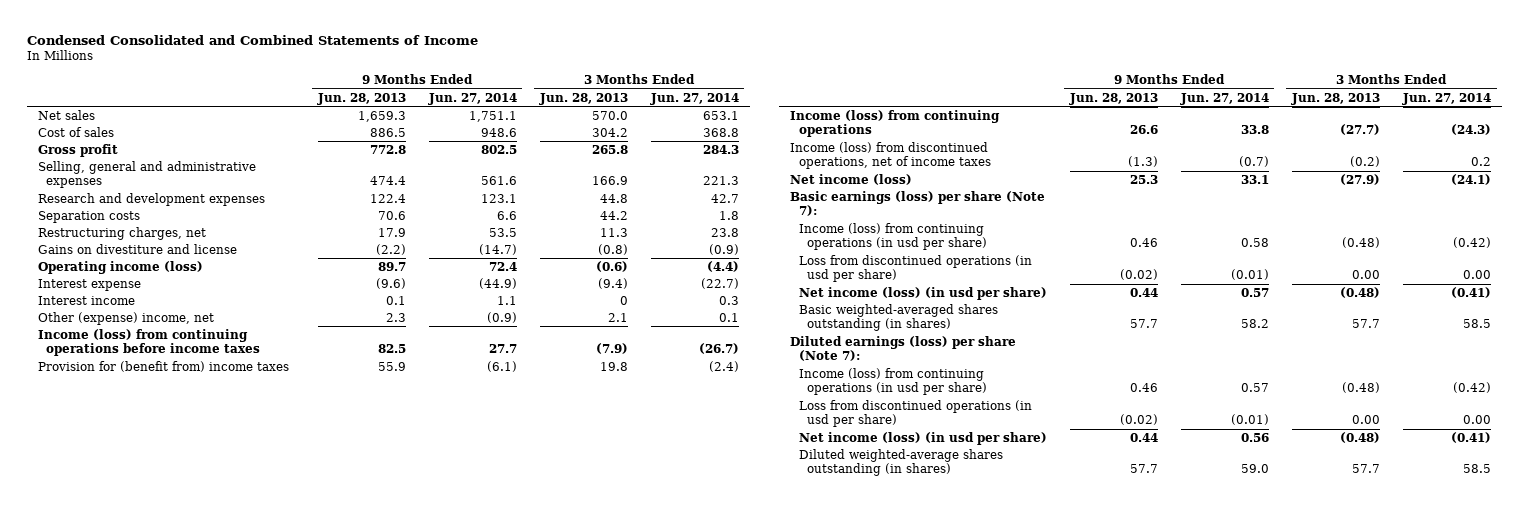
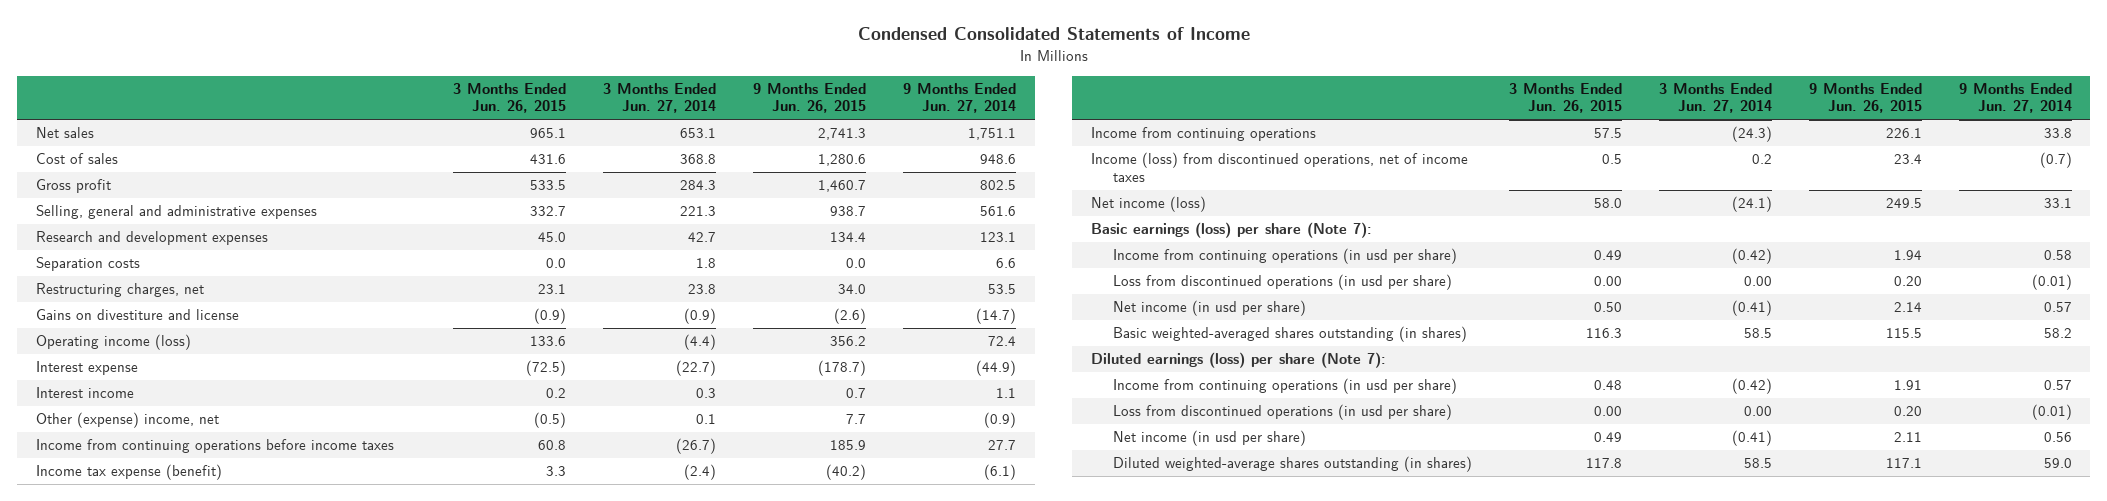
[26,34,478,45] Condensed Consolidated and Combined Statements of Income -> [857,27,1250,41] Condensed Consolidated Statements of Income
[316,92,406,105] Jun. 28, 2013 -> none
[538,92,628,105] Jun. 28, 2013 -> none
none -> [453,82,567,114] 3 Months Ended Jun. 26, 2015
none -> [753,82,867,114] 9 Months Ended Jun. 26, 2015
[38,328,261,357] Income (loss) from continuing operations before income taxes -> [35,439,394,454] Income from continuing operations before income taxes
[38,360,290,372] Provision for (benefit from) income taxes -> [35,464,222,481] Income tax expense (benefit)
[790,109,1001,138] Income (loss) from continuing operations -> [1090,127,1316,142] Income from continuing operations
[798,222,987,251] Income (loss) from continuing operations (in usd per share) -> [1112,248,1457,265] Income from continuing operations (in usd per share)
[798,286,1047,300] Net income (loss) (in usd per share) -> [1112,300,1306,317] Net income (in usd per share)
[798,367,987,396] Income (loss) from continuing operations (in usd per share) -> [1112,378,1457,395] Income from continuing operations (in usd per share)
[798,431,1047,445] Net income (loss) (in usd per share) -> [1112,430,1306,447] Net income (in usd per share)

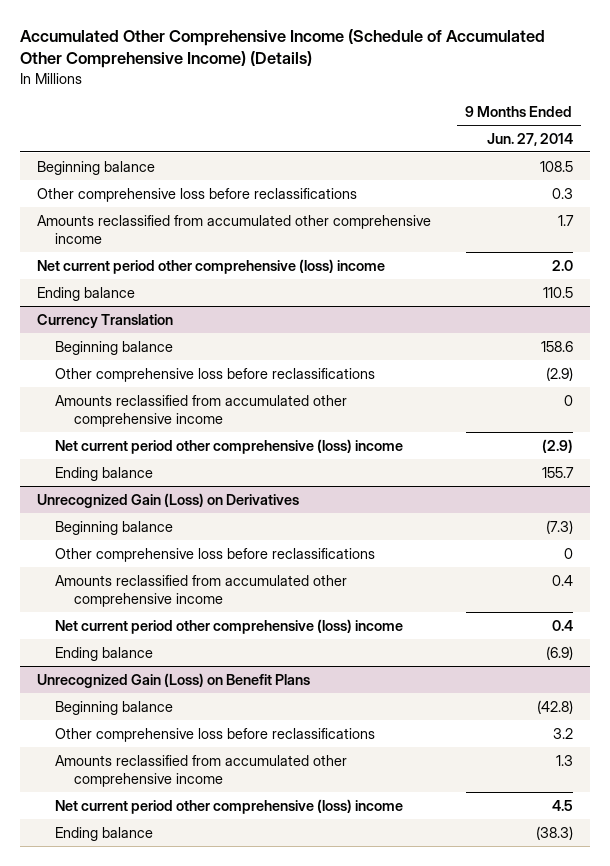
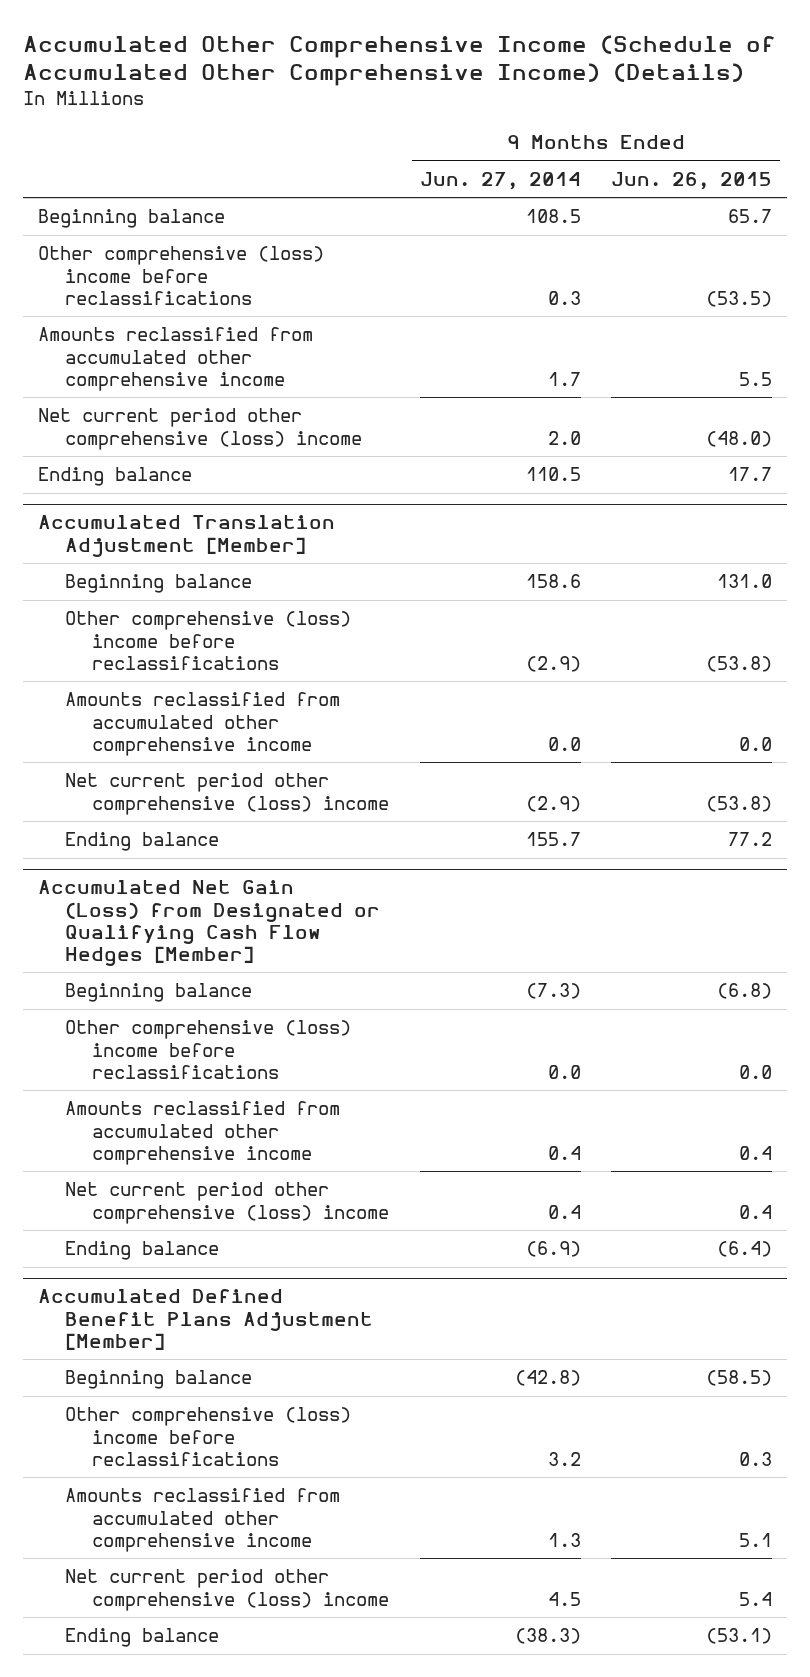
none -> [611,171,773,190] Jun. 26, 2015
[37,187,358,202] Other comprehensive loss before reclassifications -> [37,246,324,305] Other comprehensive (loss) income before reclassifications
[37,313,174,328] Currency Translation -> none
none -> [37,515,335,557] Accumulated Translation Adjustment [Member]
[55,367,376,382] Other comprehensive loss before reclassifications -> [65,611,352,670] Other comprehensive (loss) income before reclassifications
[563,394,573,406] 0 -> [547,736,581,751] 0.0
[37,492,300,508] Unrecognized Gain (Loss) on Derivatives -> none
none -> [37,880,381,967] Accumulated Net Gain (Loss) from Designated or Qualifying Cash Flow Hedges [Member]
[55,547,376,562] Other comprehensive loss before reclassifications -> [65,1020,352,1079] Other comprehensive (loss) income before reclassifications
[563,547,573,559] 0 -> [547,1064,581,1079] 0.0
[37,672,311,688] Unrecognized Gain (Loss) on Benefit Plans -> none
none -> [37,1289,374,1350] Accumulated Defined Benefit Plans Adjustment [Member]
[55,727,376,742] Other comprehensive loss before reclassifications -> [65,1407,352,1466] Other comprehensive (loss) income before reclassifications

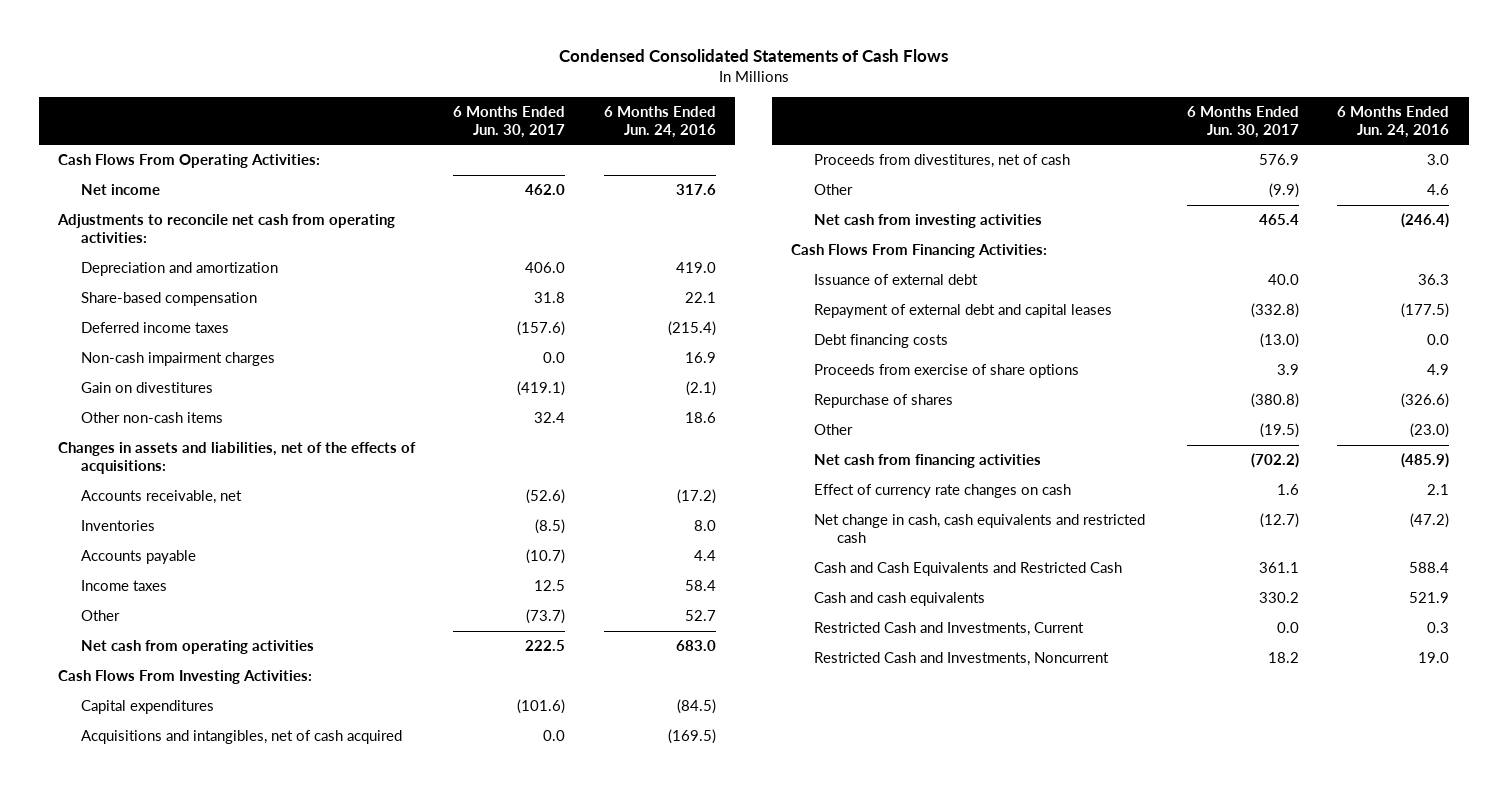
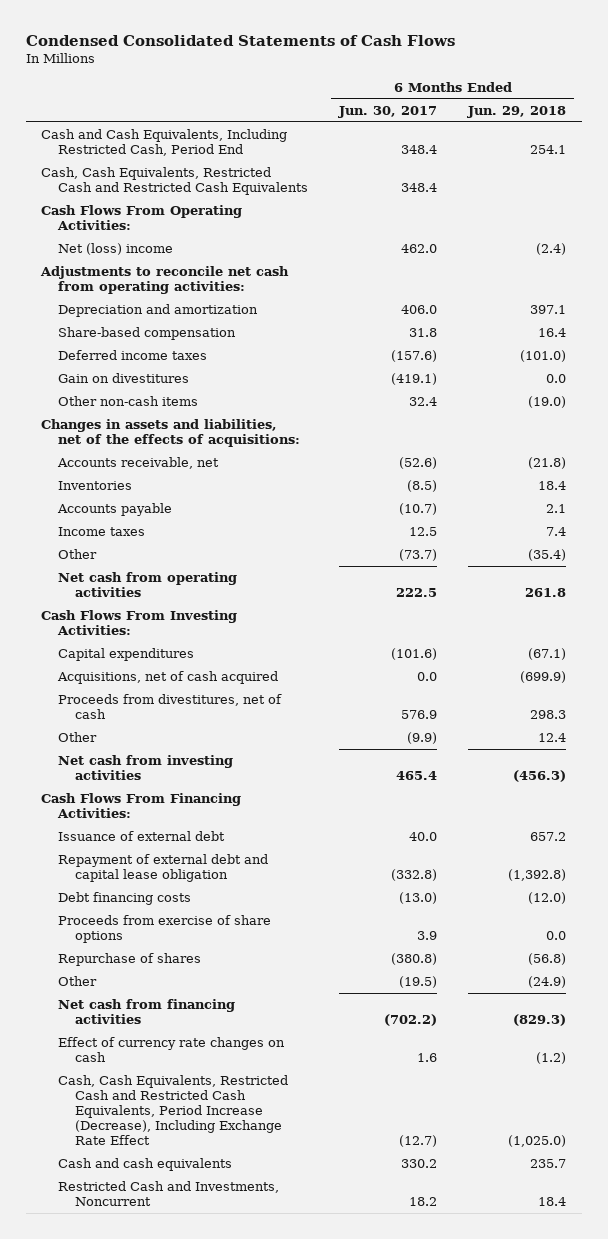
[603,106,716,139] 6 Months Ended Jun. 24, 2016 -> none
none -> [467,105,567,118] Jun. 29, 2018
none -> [41,129,288,157] Cash and Cash Equivalents, Including Restricted Cash, Period End
none -> [41,167,308,196] Cash, Cash Equivalents, Restricted Cash and Restricted Cash Equivalents
[80,184,160,196] Net income -> [57,243,173,256] Net (loss) income
[80,352,275,367] Non-cash impairment charges -> none
[80,730,402,745] Acquisitions and intangibles, net of cash acquired -> [56,671,278,685] Acquisitions, net of cash acquired
[814,304,1113,319] Repayment of external debt and capital leases -> [57,854,268,883] Repayment of external debt and capital lease obligation
[814,562,1123,577] Cash and Cash Equivalents and Restricted Cash -> none
[814,514,1146,544] Net change in cash, cash equivalents and restricted cash -> [57,1075,288,1146] Cash, Cash Equivalents, Restricted Cash and Restricted Cash Equivalents, Period Increase (Decrease), Including Exchange Rate Effect
[814,622,1085,637] Restricted Cash and Investments, Current -> none

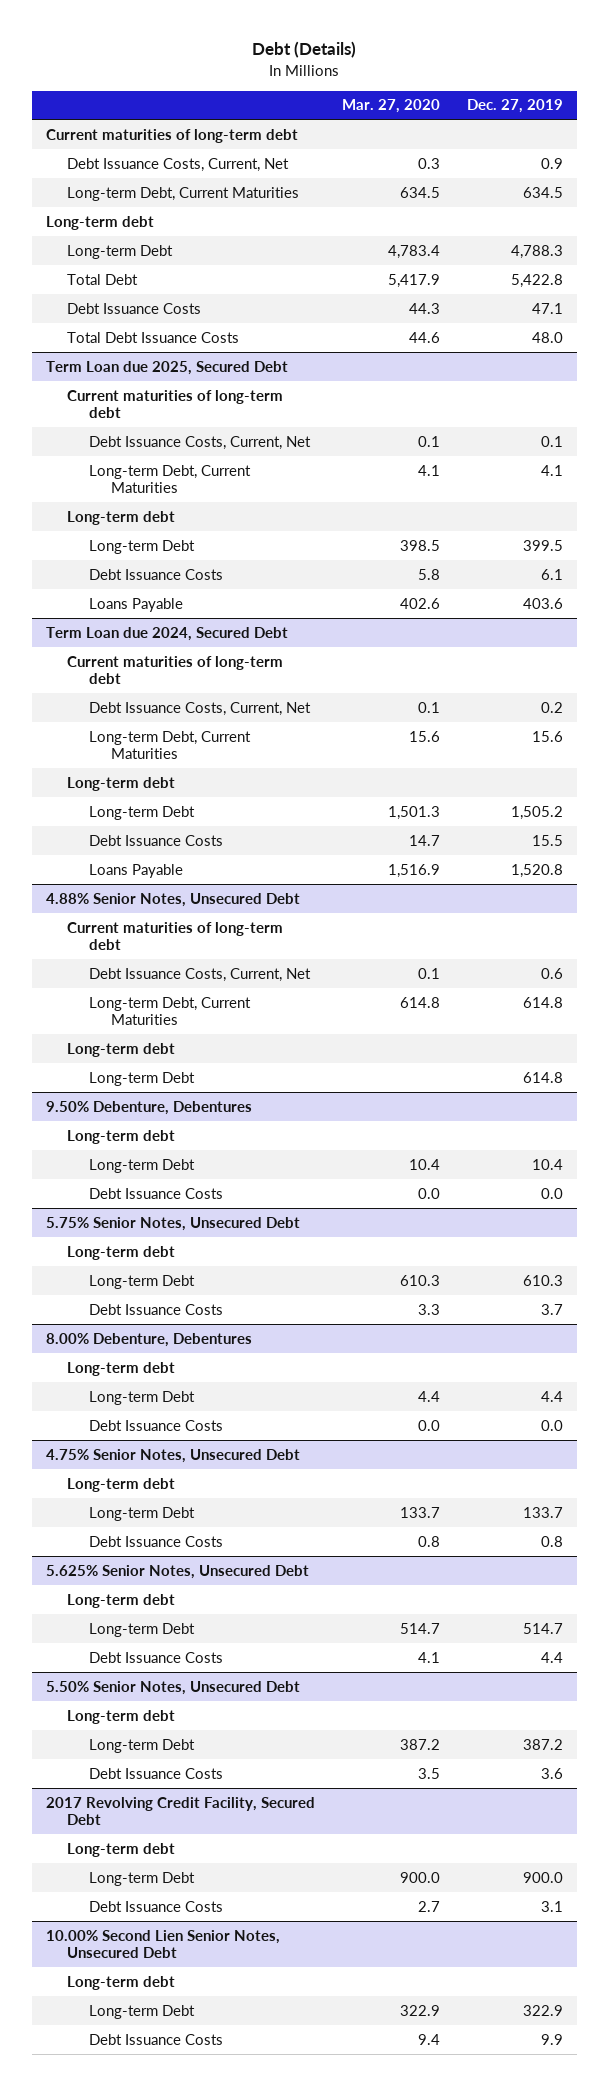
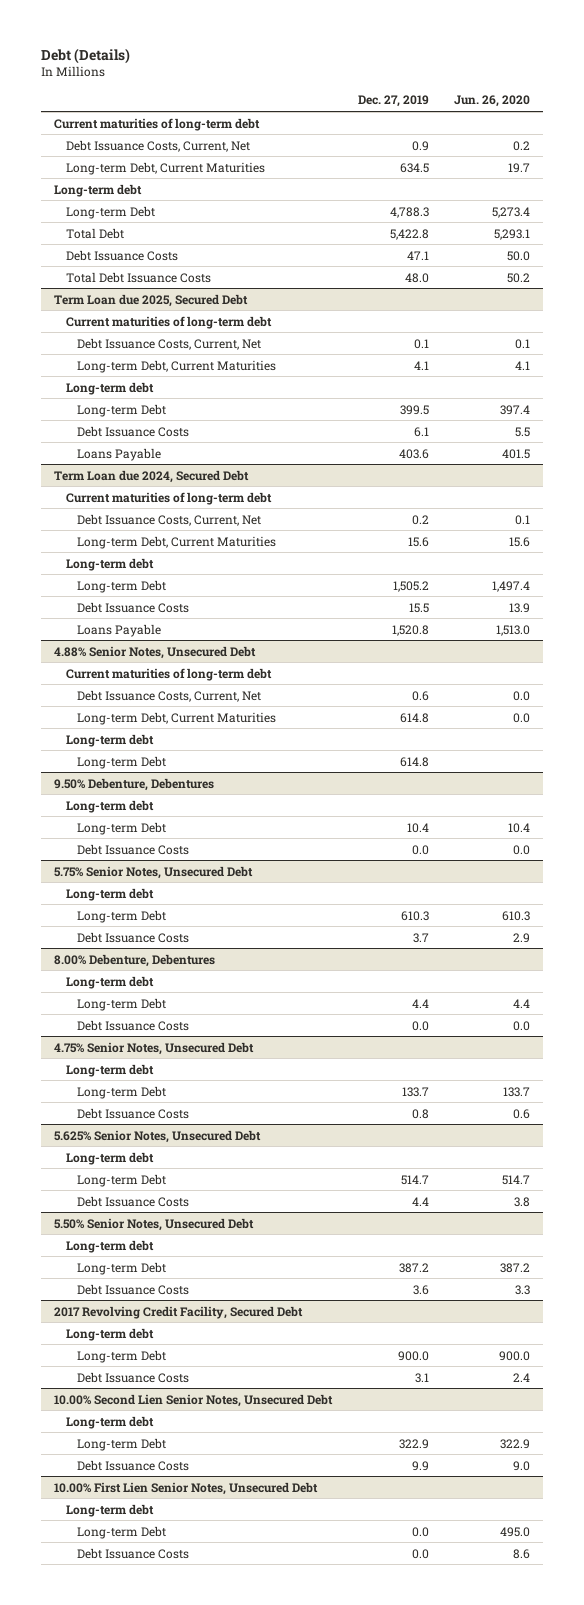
[341,99,440,114] Mar. 27, 2020 -> none
none -> [454,95,531,108] Jun. 26, 2020
none -> [54,1481,319,1495] 10.00% First Lien Senior Notes, Unsecured Debt
none -> [65,1503,154,1517] Long-term debt
none -> [77,1525,167,1539] Long-term Debt
none -> [77,1547,190,1559] Debt Issuance Costs

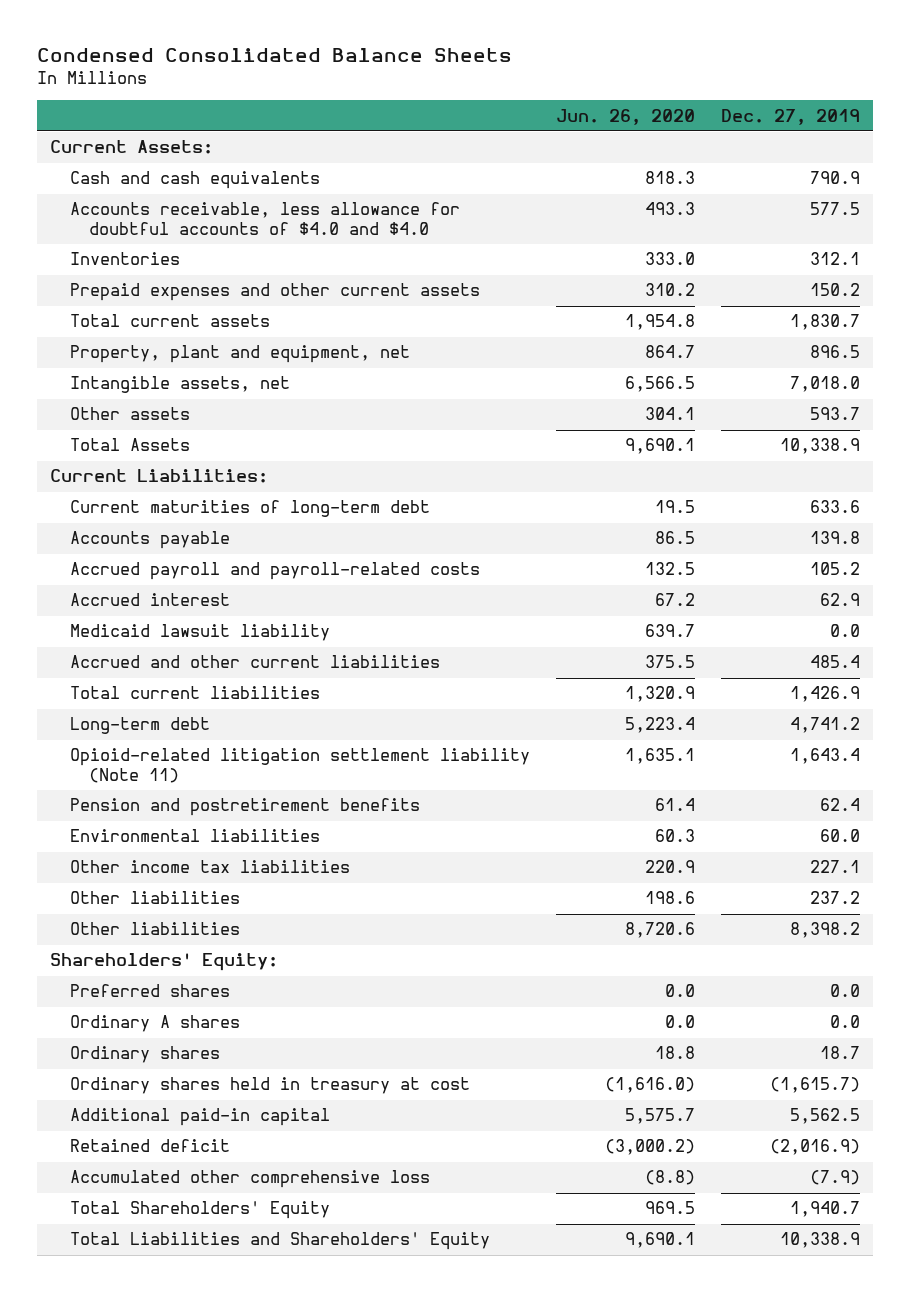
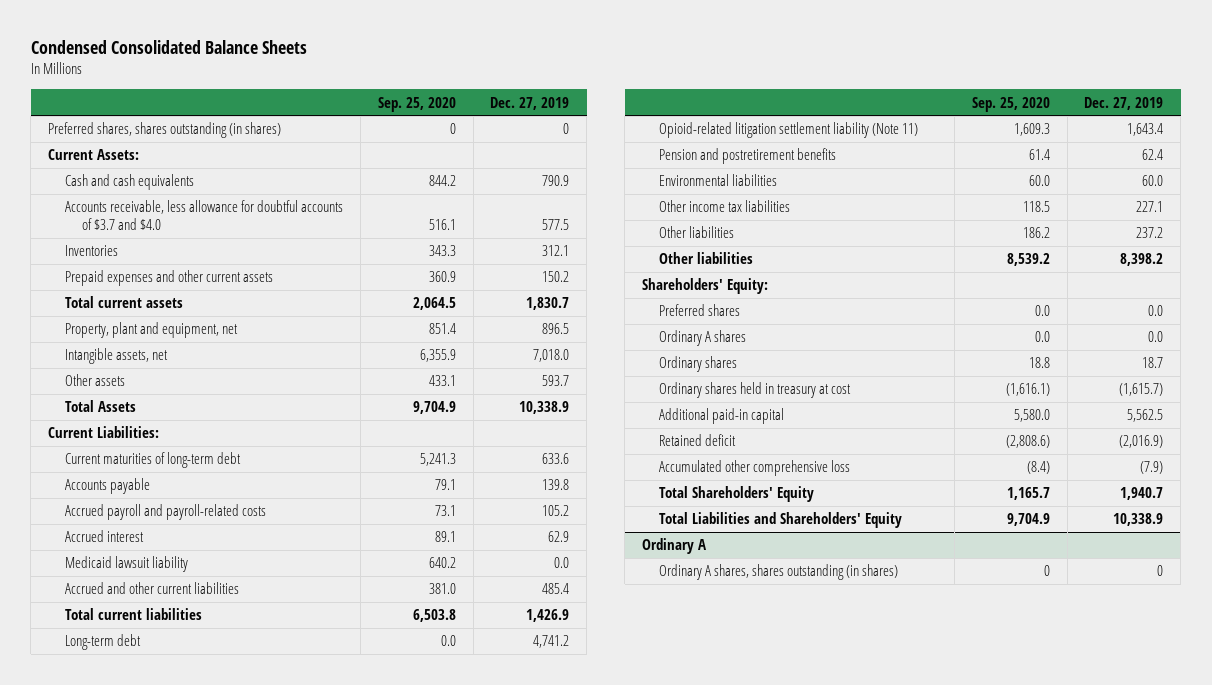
[555,108,695,125] Jun. 26, 2020 -> none
none -> [377,96,456,112] Sep. 25, 2020
none -> [48,122,282,139] Preferred shares, shares outstanding (in shares)
[69,202,460,235] Accounts receivable, less allowance for doubtful accounts of $4.0 and $4.0 -> [64,200,343,230] Accounts receivable, less allowance for doubtful accounts of $3.7 and $4.0
none -> [642,538,708,555] Ordinary A
none -> [658,564,898,581] Ordinary A shares, shares outstanding (in shares)

